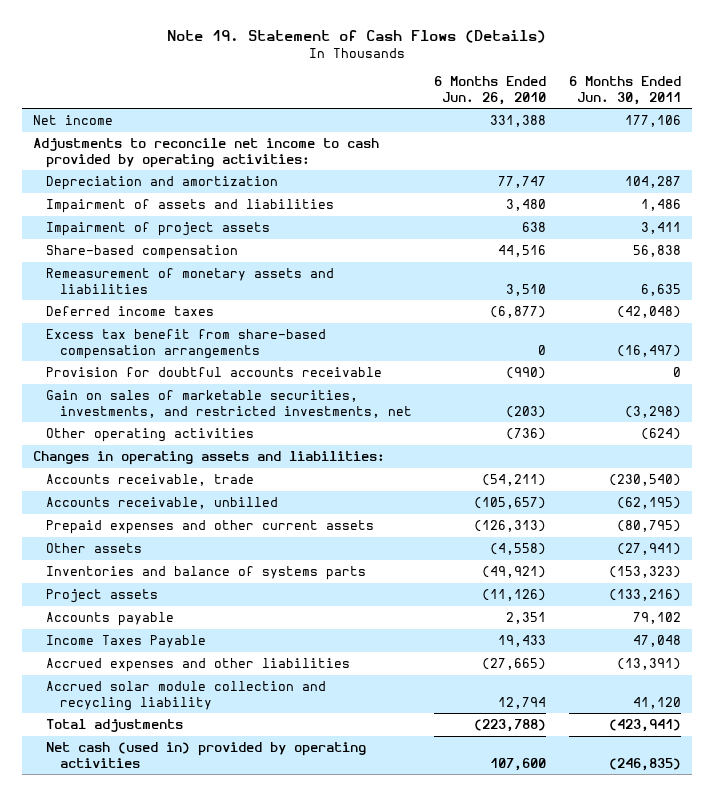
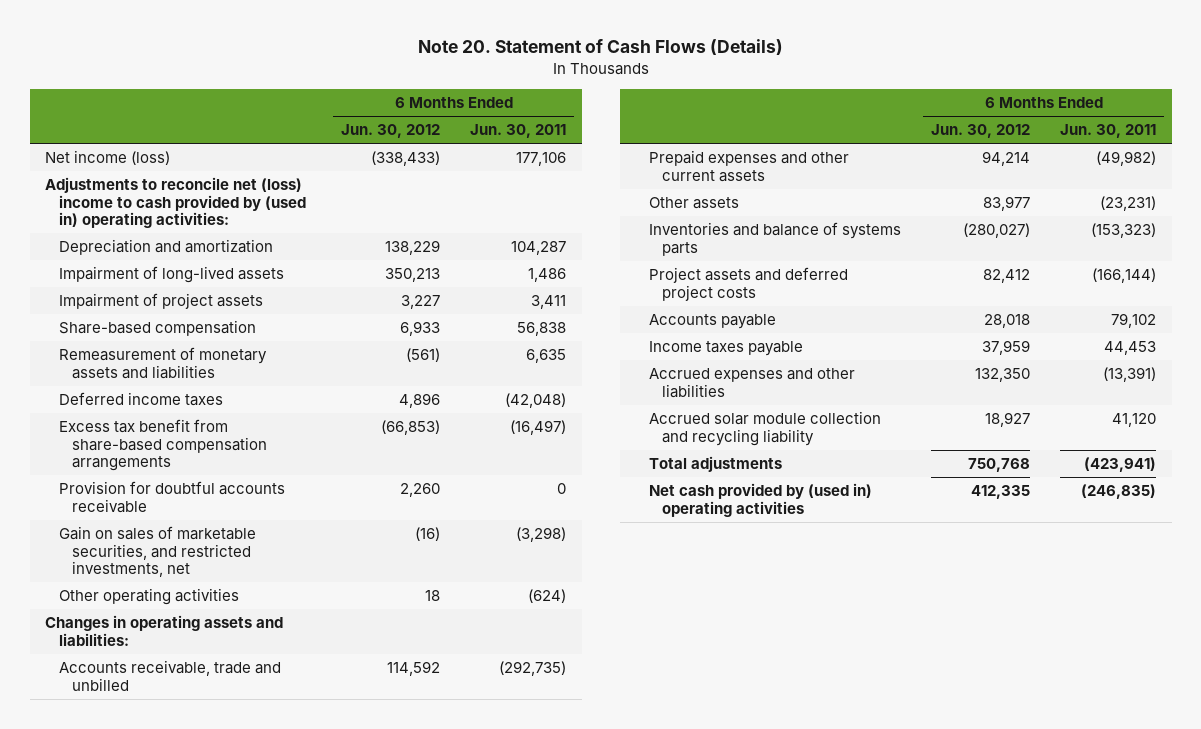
[166,29,546,43] Note 19. Statement of Cash Flows (Details) -> [417,39,783,56] Note 20. Statement of Cash Flows (Details)
[434,76,547,105] 6 Months Ended Jun. 26, 2010 -> none
none -> [341,124,441,139] Jun. 30, 2012
[33,115,114,126] Net income -> [45,150,171,166] Net income (loss)
[33,138,380,168] Adjustments to reconcile net income to cash provided by operating activities: -> [45,177,306,229] Adjustments to reconcile net (loss) income to cash provided by (used in) operating activities:
[46,199,335,214] Impairment of assets and liabilities -> [58,266,284,284] Impairment of long-lived assets
[46,390,412,418] Gain on sales of marketable securities, investments, and restricted investments, net -> [58,526,256,578] Gain on sales of marketable securities, and restricted investments, net
[46,497,279,510] Accounts receivable, unbilled -> none
[46,474,255,487] Accounts receivable, trade -> [58,660,281,691] Accounts receivable, trade and unbilled
[608,474,681,487] (230,540) -> [499,661,567,677] (292,735)
[616,520,681,533] (80,795) -> [1096,151,1157,167] (49,982)
[616,543,681,556] (27,941) -> [1100,196,1157,212] (23,231)
[46,589,159,604] Project assets -> none
none -> [648,267,848,301] Project assets and deferred project costs
[46,635,207,649] Income Taxes Payable -> [648,341,803,357] Income taxes payable
[632,635,681,648] 47,048 -> [1104,341,1157,356] 44,453
[46,742,367,768] Net cash (used in) provided by operating activities -> [648,483,872,517] Net cash provided by (used in) operating activities

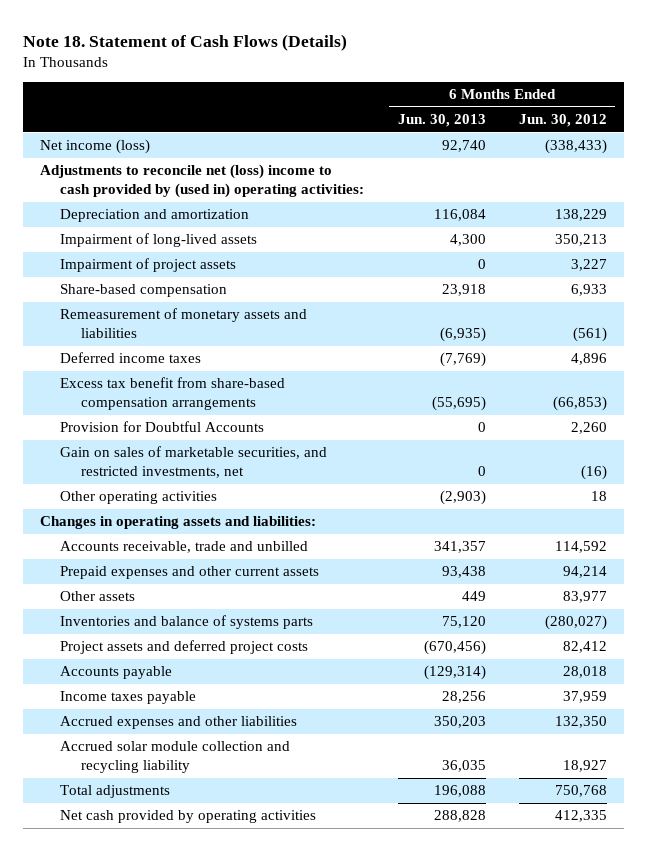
[417,39,783,56] Note 20. Statement of Cash Flows (Details) -> [23,33,348,51] Note 18. Statement of Cash Flows (Details)
[470,124,567,139] Jun. 30, 2011 -> none
none -> [397,114,486,128] Jun. 30, 2013
[58,481,285,513] Provision for doubtful accounts receivable -> [60,421,265,433] Provision for Doubtful Accounts
[648,483,872,517] Net cash provided by (used in) operating activities -> [60,810,317,824] Net cash provided by operating activities

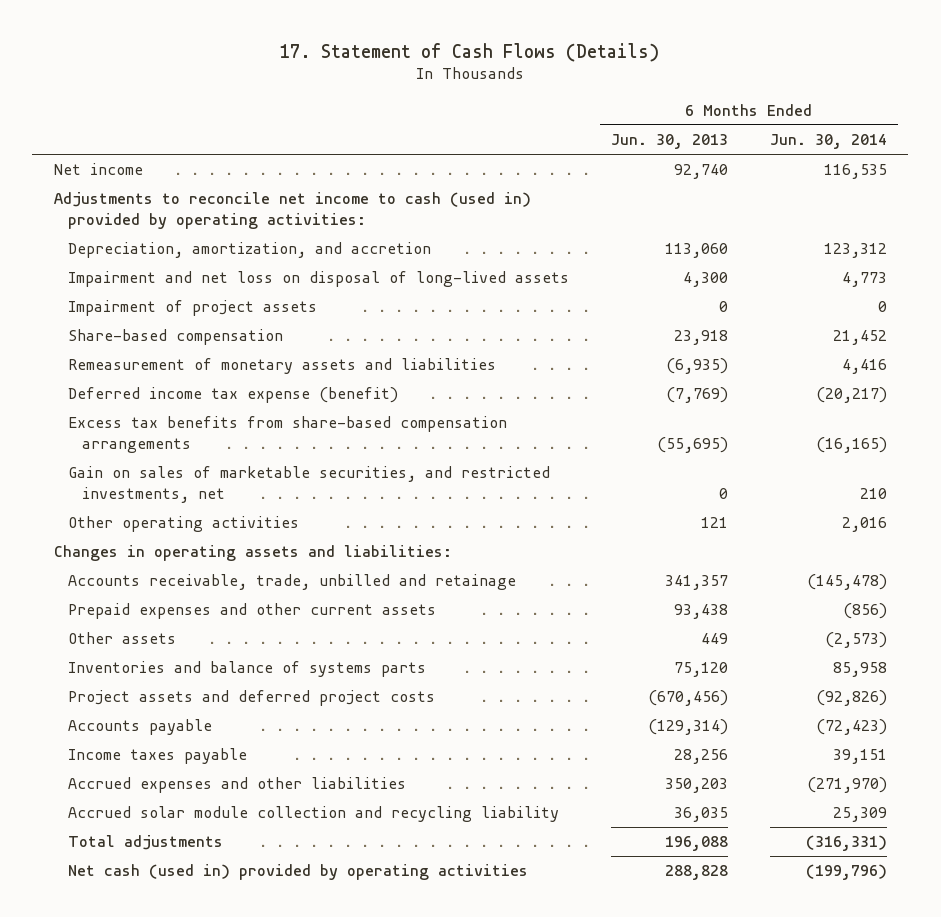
[23,33,348,51] Note 18. Statement of Cash Flows (Details) -> [280,42,660,62] 17. Statement of Cash Flows (Details)
[519,114,608,128] Jun. 30, 2012 -> none
none -> [770,134,888,150] Jun. 30, 2014
[39,139,150,155] Net income (loss) -> [53,163,143,176] Net income
[39,164,365,199] Adjustments to reconcile net (loss) income to cash provided by (used in) operating activities: -> [53,192,531,230] Adjustments to reconcile net income to cash (used in) provided by operating activities:
[60,209,250,223] Depreciation and amortization -> [67,242,431,259] Depreciation, amortization, and accretion
[433,209,486,222] 116,084 -> [664,243,728,259] 113,060
[60,233,258,248] Impairment of long-lived assets -> [67,271,569,288] Impairment and net loss on disposal of long-lived assets
[60,421,265,433] Provision for Doubtful Accounts -> none
[60,352,202,364] Deferred income taxes -> [67,387,398,404] Deferred income tax expense (benefit)
[60,377,286,411] Excess tax benefit from share-based compensation arrangements -> [67,416,507,454] Excess tax benefits from share-based compensation arrangements
[439,490,486,506] (2,903) -> [700,517,728,529] 121
[60,541,309,554] Accounts receivable, trade and unbilled -> [67,574,516,591] Accounts receivable, trade, unbilled and retainage
[60,810,317,824] Net cash provided by operating activities -> [67,864,528,881] Net cash (used in) provided by operating activities

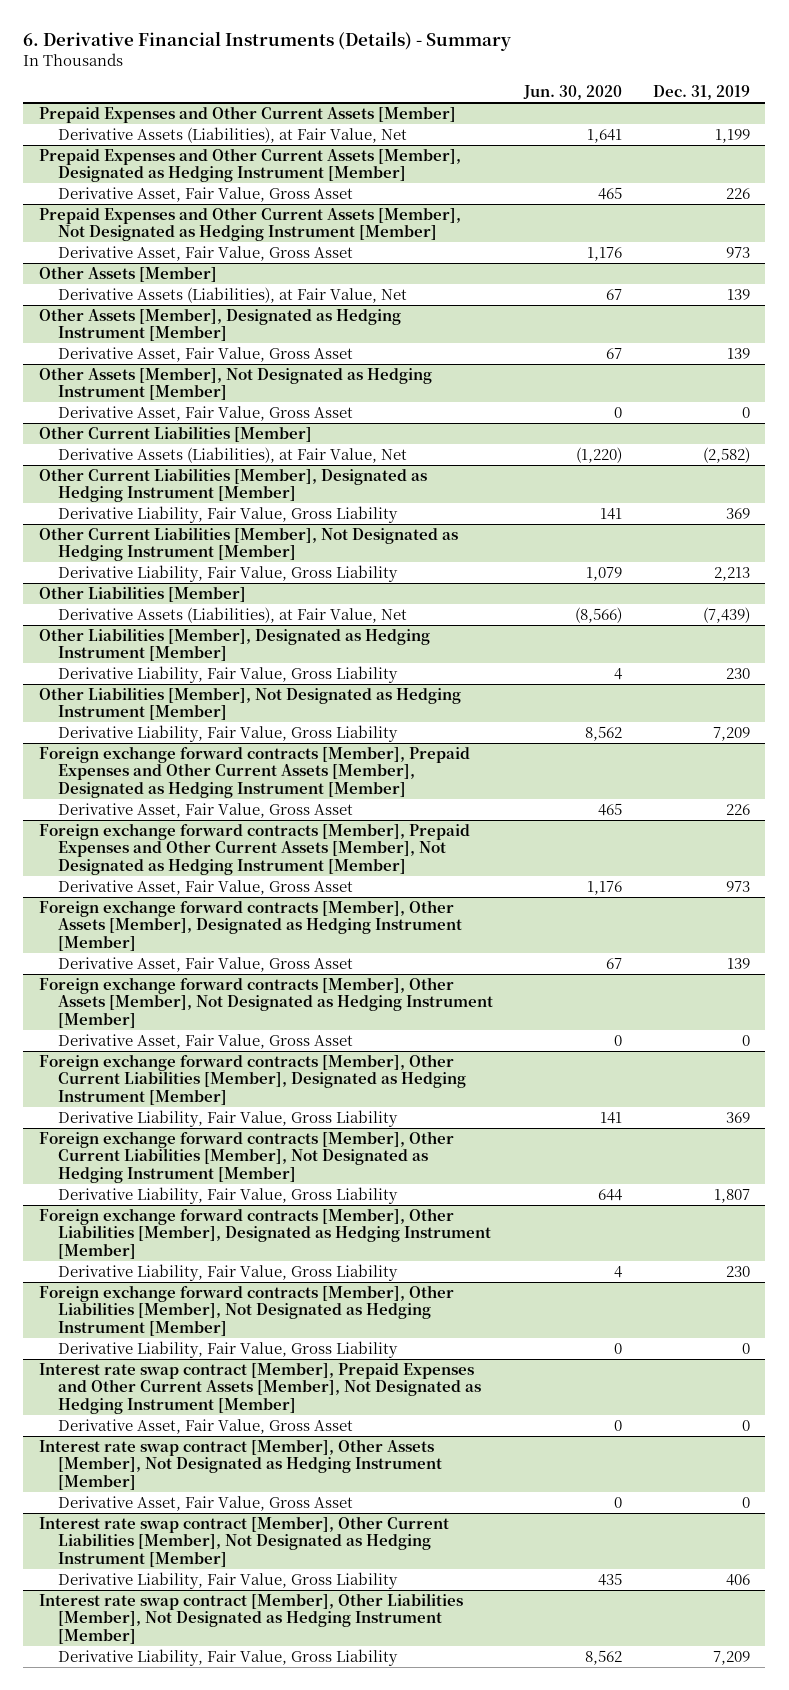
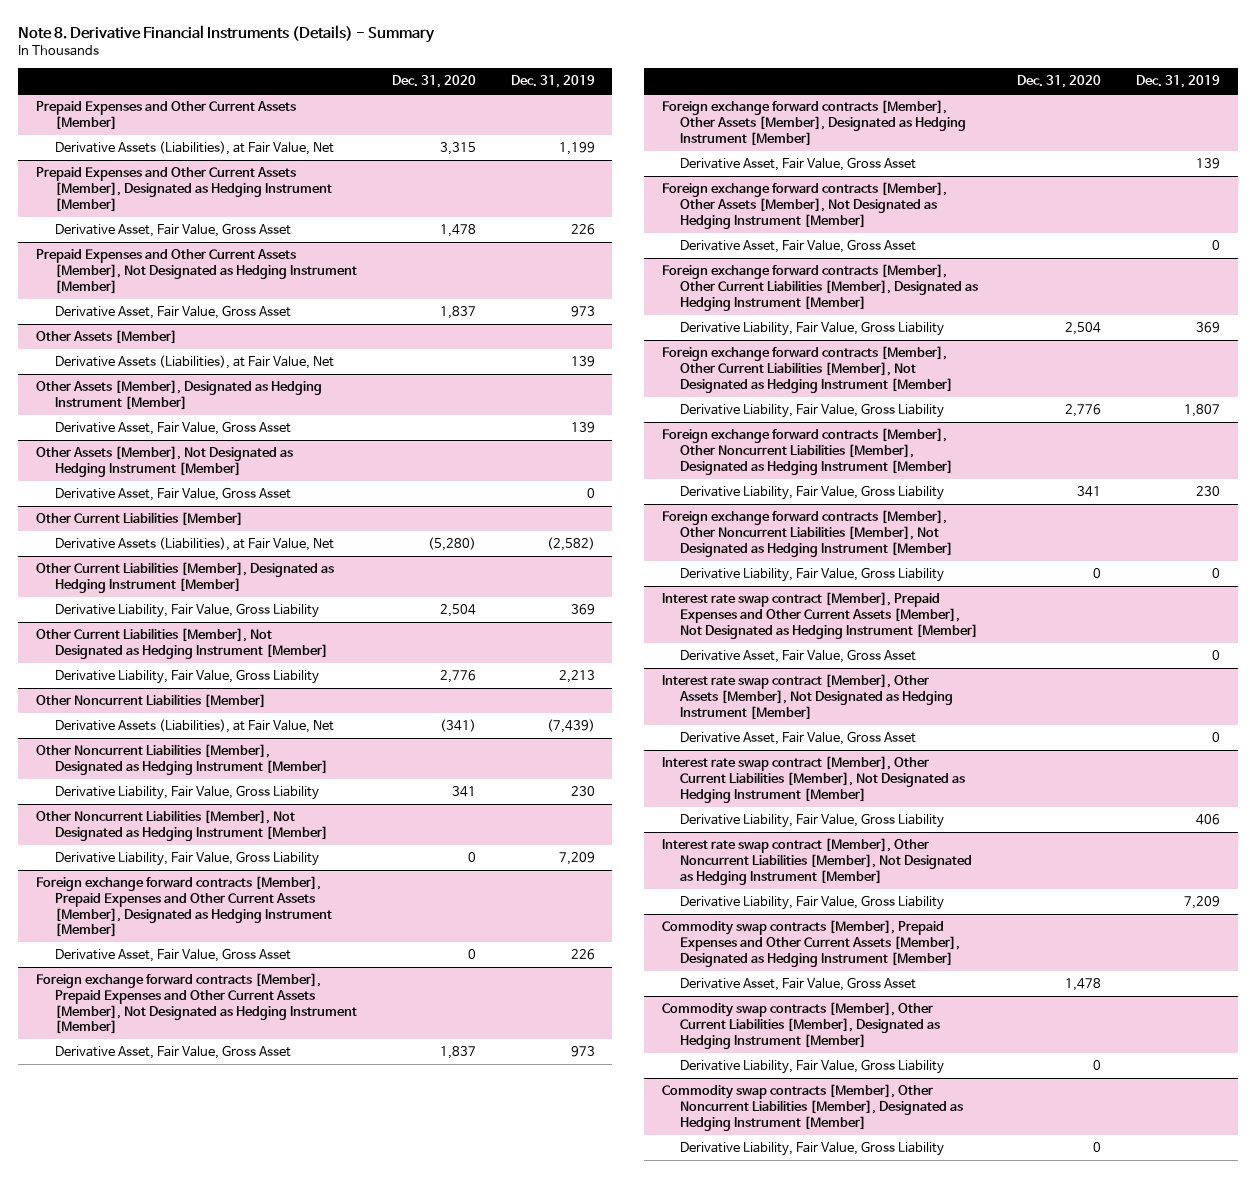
[23,31,512,52] 6. Derivative Financial Instruments (Details) - Summary -> [18,25,436,44] Note 8. Derivative Financial Instruments (Details) - Summary
[523,85,623,101] Jun. 30, 2020 -> none
none -> [391,75,476,89] Dec. 31, 2020
[38,585,246,602] Other Liabilities [Member] -> [35,694,266,709] Other Noncurrent Liabilities [Member]
[38,627,430,662] Other Liabilities [Member], Designated as Hedging Instrument [Member] -> [35,744,328,775] Other Noncurrent Liabilities [Member], Designated as Hedging Instrument [Member]
[38,686,461,721] Other Liabilities [Member], Not Designated as Hedging Instrument [Member] -> [35,810,328,841] Other Noncurrent Liabilities [Member], Not Designated as Hedging Instrument [Member]
[38,1207,492,1259] Foreign exchange forward contracts [Member], Other Liabilities [Member], Designated as Hedging Instrument [Member] -> [661,428,954,475] Foreign exchange forward contracts [Member], Other Noncurrent Liabilities [Member], Designated as Hedging Instrument [Member]
[38,1284,454,1336] Foreign exchange forward contracts [Member], Other Liabilities [Member], Not Designated as Hedging Instrument [Member] -> [661,510,954,557] Foreign exchange forward contracts [Member], Other Noncurrent Liabilities [Member], Not Designated as Hedging Instrument [Member]
[38,1592,463,1644] Interest rate swap contract [Member], Other Liabilities [Member], Not Designated as Hedging Instrument [Member] -> [661,838,973,885] Interest rate swap contract [Member], Other Noncurrent Liabilities [Member], Not Designated as Hedging Instrument [Member]
none -> [661,920,961,967] Commodity swap contracts [Member], Prepaid Expenses and Other Current Assets [Member], Designated as Hedging Instrument [Member]
none -> [680,977,917,992] Derivative Asset, Fair Value, Gross Asset
none -> [661,1002,941,1049] Commodity swap contracts [Member], Other Current Liabilities [Member], Designated as Hedging Instrument [Member]
none -> [680,1059,945,1075] Derivative Liability, Fair Value, Gross Liability
none -> [661,1084,964,1131] Commodity swap contracts [Member], Other Noncurrent Liabilities [Member], Designated as Hedging Instrument [Member]
none -> [680,1141,945,1157] Derivative Liability, Fair Value, Gross Liability

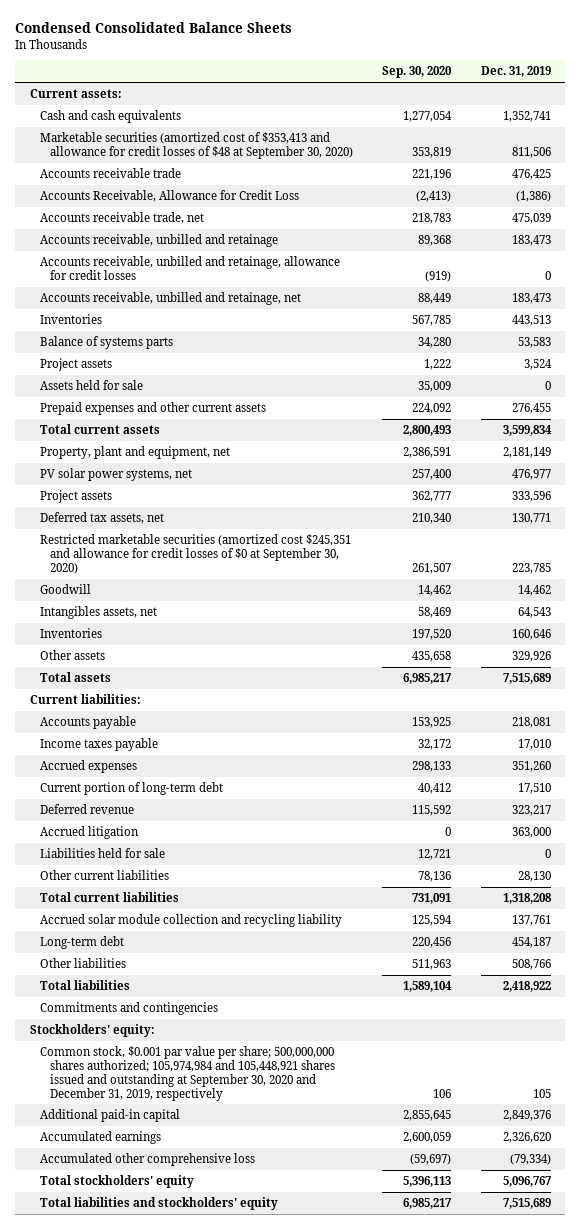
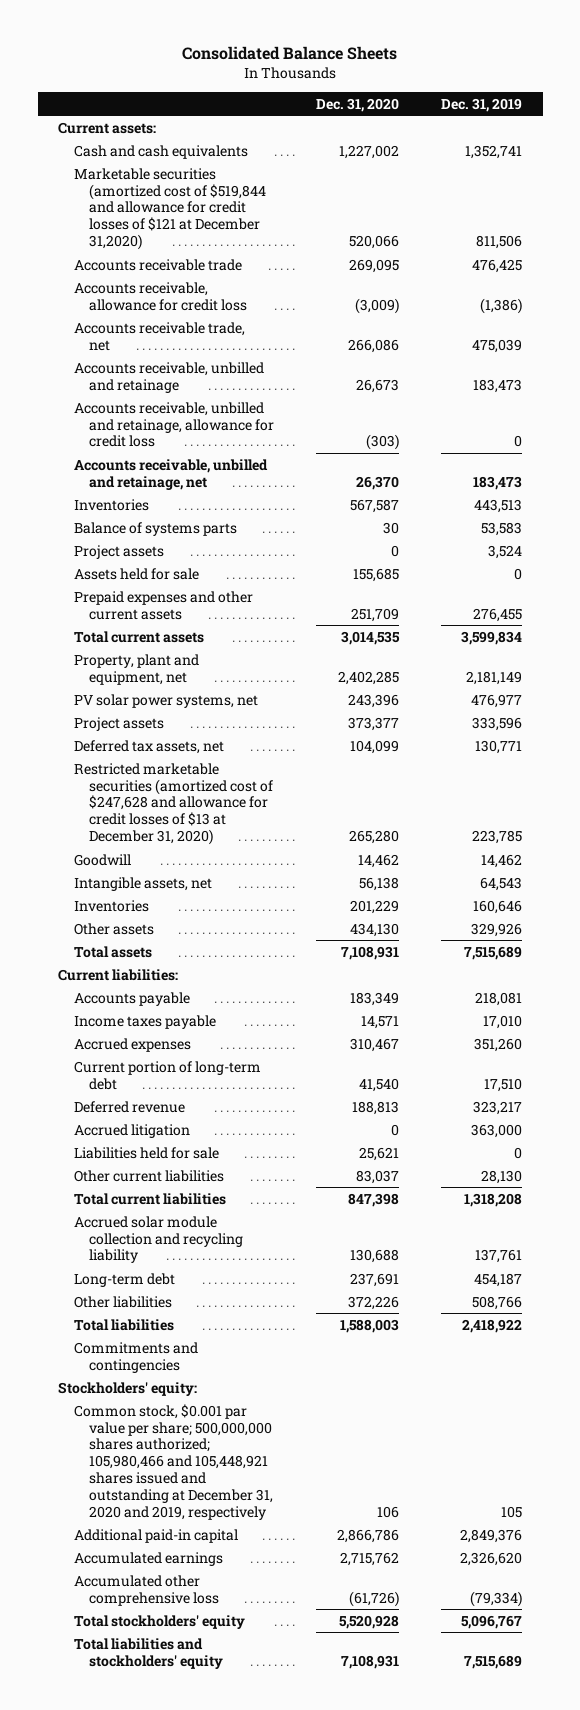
[15,22,293,34] Condensed Consolidated Balance Sheets -> [182,46,398,61] Consolidated Balance Sheets
[382,66,453,79] Sep. 30, 2020 -> none
none -> [316,97,400,112] Dec. 31, 2020
[39,132,353,159] Marketable securities (amortized cost of $353,413 and allowance for credit losses of $48 at September 30, 2020) -> [73,167,267,251] Marketable securities (amortized cost of $519,844 and allowance for credit losses of $121 at December 31,2020)
[39,190,299,203] Accounts Receivable, Allowance for Credit Loss -> [73,281,248,311] Accounts receivable, allowance for credit loss
[39,256,340,280] Accounts receivable, unbilled and retainage, allowance for credit losses -> [73,401,275,448] Accounts receivable, unbilled and retainage, allowance for credit loss
[39,534,351,574] Restricted marketable securities (amortized cost $245,351 and allowance for credit losses of $0 at September 30, 2020) -> [73,762,274,846] Restricted marketable securities (amortized cost of $247,628 and allowance for credit losses of $13 at December 31, 2020)
[39,606,157,620] Intangibles assets, net -> [73,876,212,891] Intangible assets, net
[39,1046,335,1101] Common stock, $0.001 par value per share; 500,000,000 shares authorized; 105,974,984 and 105,448,921 shares issued and outstanding at September 30, 2020 and December 31, 2019, respectively -> [73,1403,274,1520] Common stock, $0.001 par value per share; 500,000,000 shares authorized; 105,980,466 and 105,448,921 shares issued and outstanding at December 31, 2020 and 2019, respectively

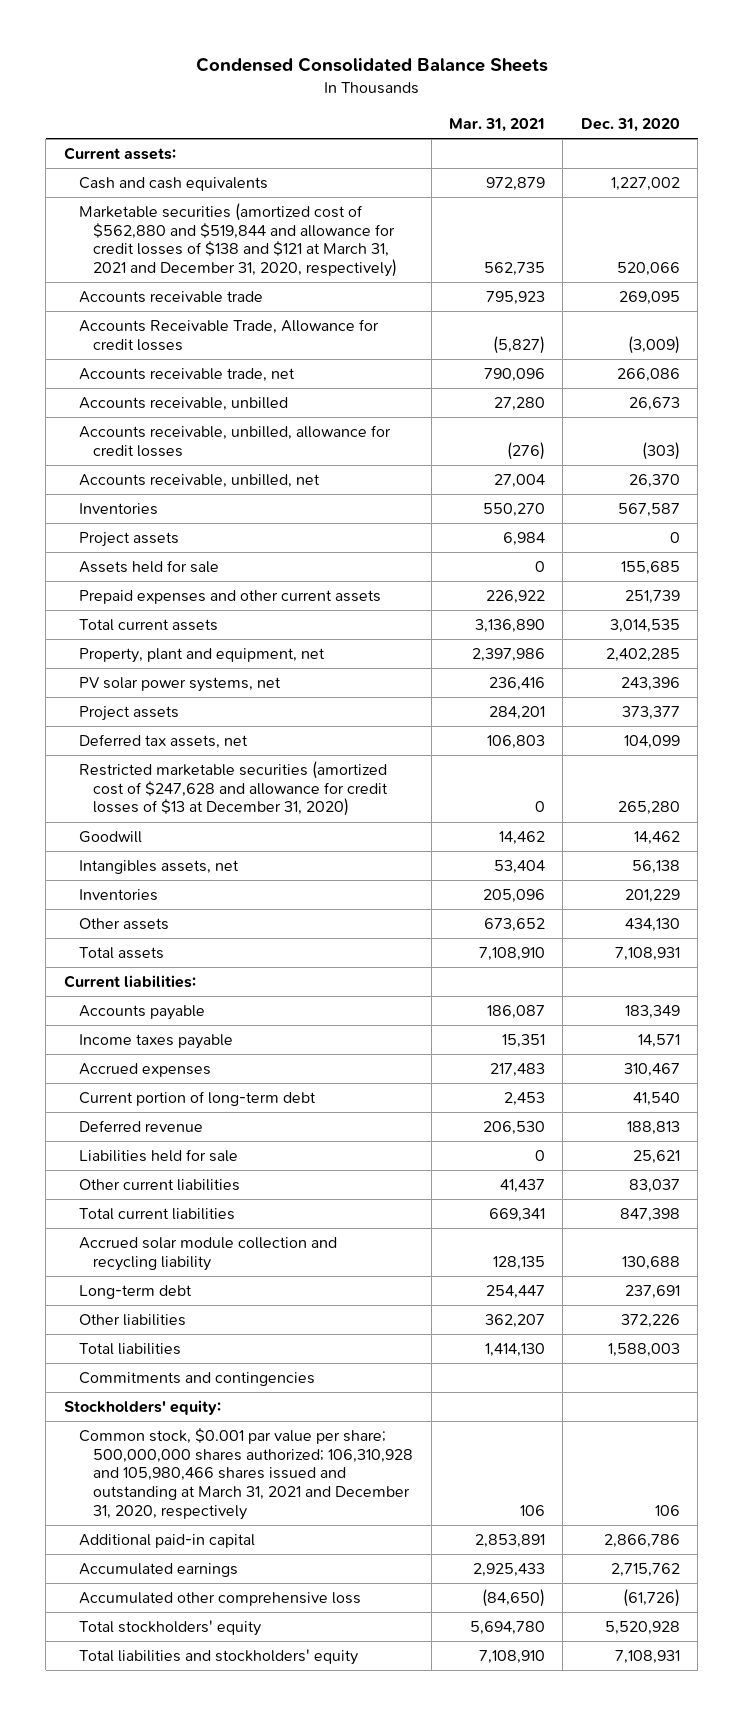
[182,46,398,61] Consolidated Balance Sheets -> [195,57,548,73] Condensed Consolidated Balance Sheets
[440,97,522,112] Dec. 31, 2019 -> none
none -> [448,118,545,133] Mar. 31, 2021
[73,167,267,251] Marketable securities (amortized cost of $519,844 and allowance for credit losses of $121 at December 31,2020) -> [78,203,398,278] Marketable securities (amortized cost of $562,880 and $519,844 and allowance for credit losses of $138 and $121 at March 31, 2021 and December 31, 2020, respectively)
[73,281,248,311] Accounts receivable, allowance for credit loss -> [78,319,379,351] Accounts Receivable Trade, Allowance for credit losses
[73,361,264,393] Accounts receivable, unbilled and retainage -> [78,397,288,412] Accounts receivable, unbilled
[73,401,275,448] Accounts receivable, unbilled and retainage, allowance for credit loss -> [78,425,391,457] Accounts receivable, unbilled, allowance for credit losses
[73,458,268,490] Accounts receivable, unbilled and retainage, net -> [78,474,320,489] Accounts receivable, unbilled, net
[73,521,237,536] Balance of systems parts -> none
[351,607,400,622] 251,709 -> [624,590,680,605] 251,739
[73,876,212,891] Intangible assets, net -> [78,860,239,875] Intangibles assets, net
[73,1123,190,1138] Accrued litigation -> none
[73,1403,274,1520] Common stock, $0.001 par value per share; 500,000,000 shares authorized; 105,980,466 and 105,448,921 shares issued and outstanding at December 31, 2020 and 2019, respectively -> [78,1428,414,1520] Common stock, $0.001 par value per share; 500,000,000 shares authorized; 106,310,928 and 105,980,466 shares issued and outstanding at March 31, 2021 and December 31, 2020, respectively

